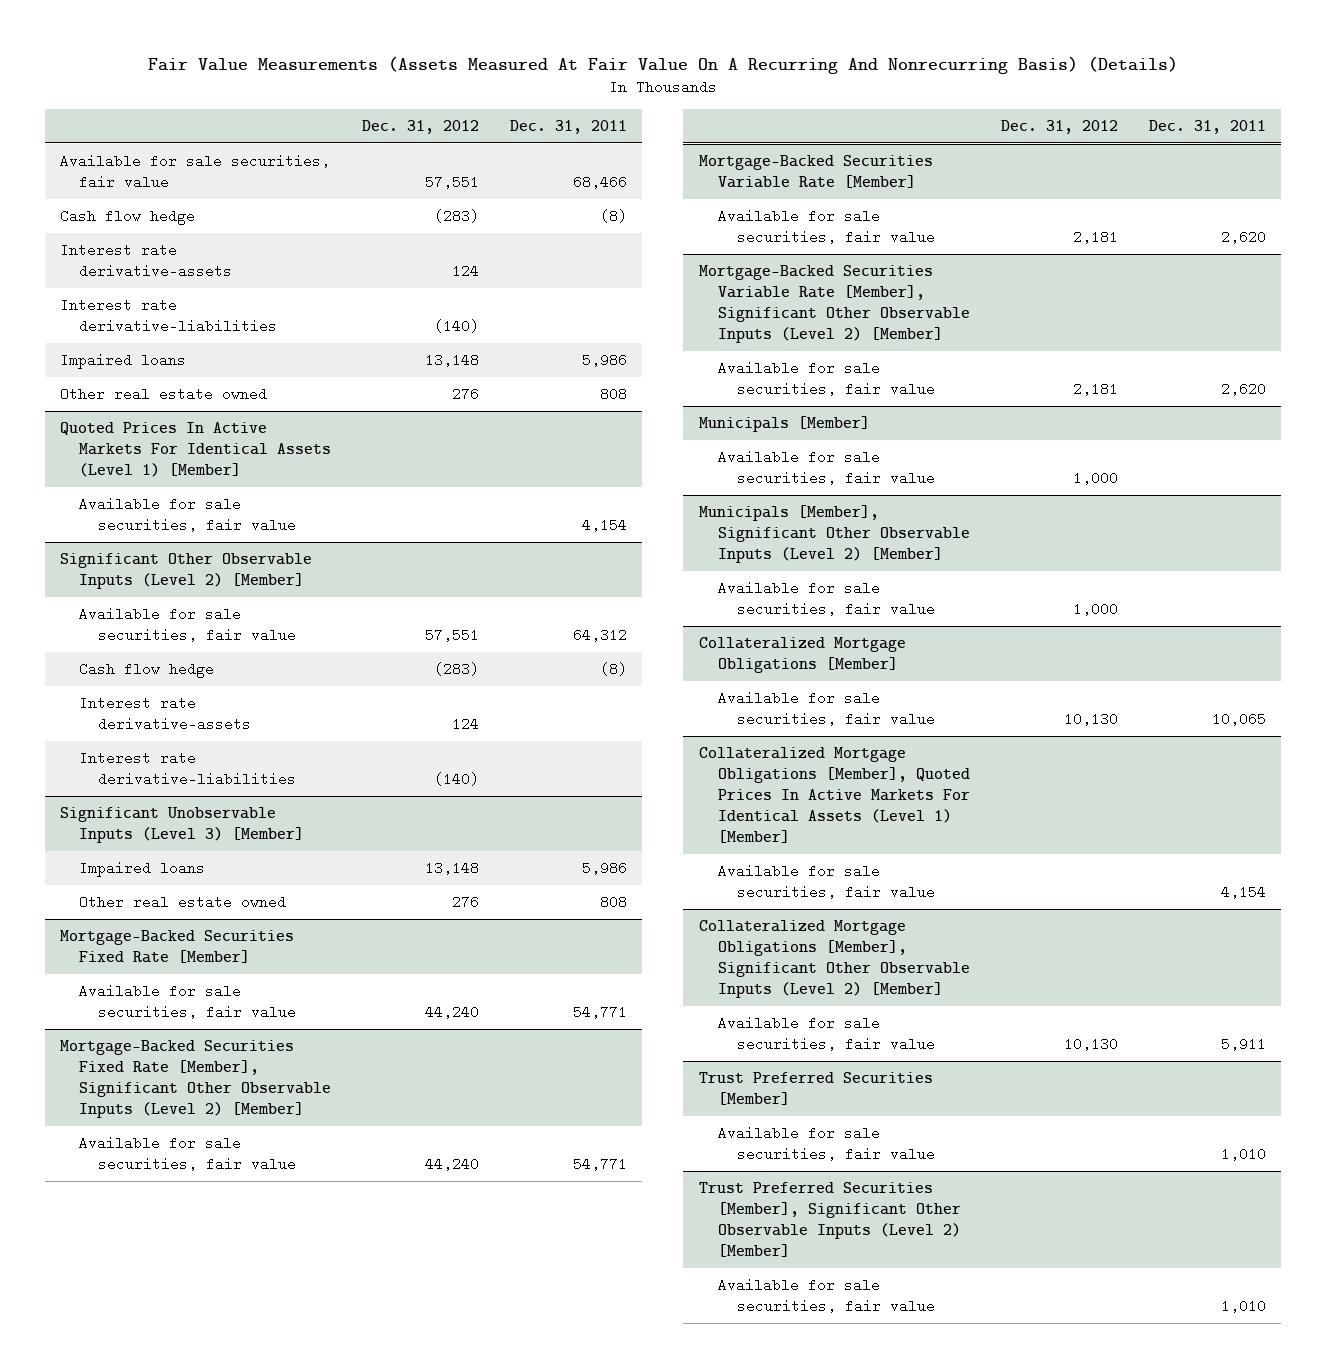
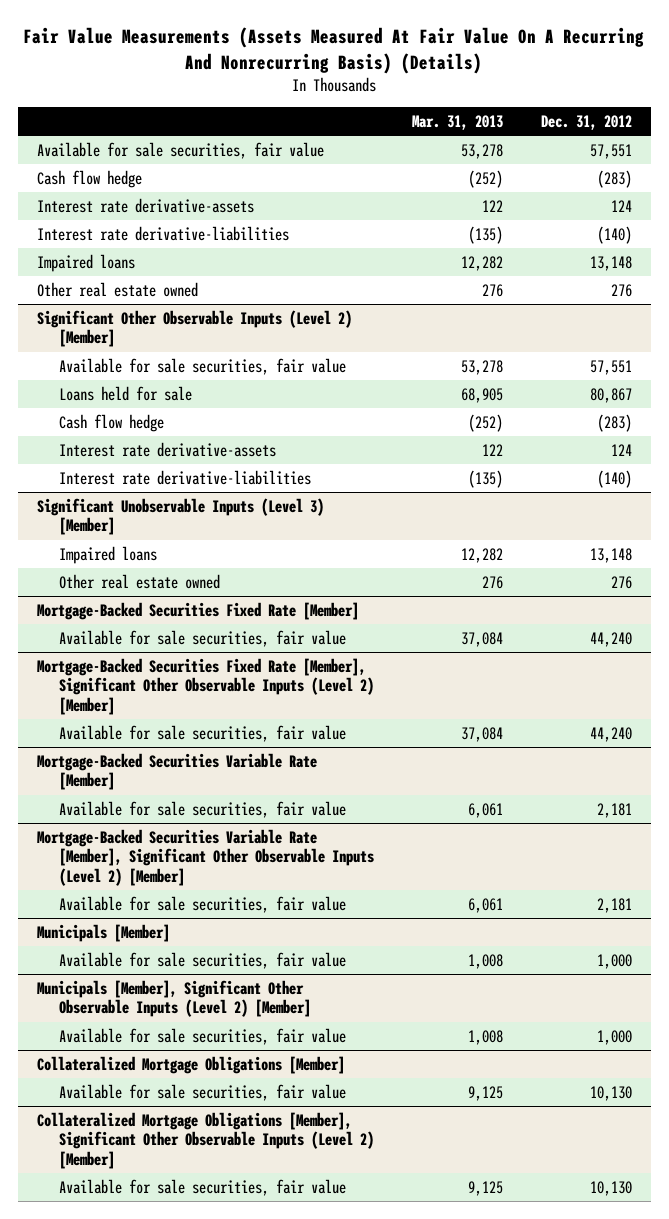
[509,119,627,134] Dec. 31, 2011 -> none
none -> [411,114,503,130] Mar. 31, 2013
[60,422,332,478] Quoted Prices In Active Markets For Identical Assets (Level 1) [Member] -> none
[79,497,297,533] Available for sale securities, fair value -> none
none -> [59,385,193,401] Loans held for sale
[698,747,970,844] Collateralized Mortgage Obligations [Member], Quoted Prices In Active Markets For Identical Assets (Level 1) [Member] -> none
[717,864,935,900] Available for sale securities, fair value -> none
[698,1072,933,1106] Trust Preferred Securities [Member] -> none
[717,1126,935,1162] Available for sale securities, fair value -> none
[698,1182,961,1258] Trust Preferred Securities [Member], Significant Other Observable Inputs (Level 2) [Member] -> none
[717,1278,935,1314] Available for sale securities, fair value -> none

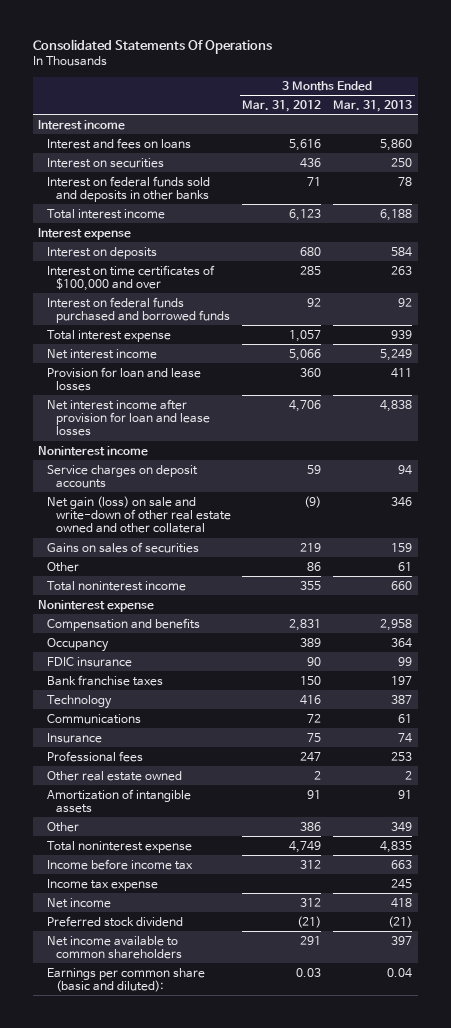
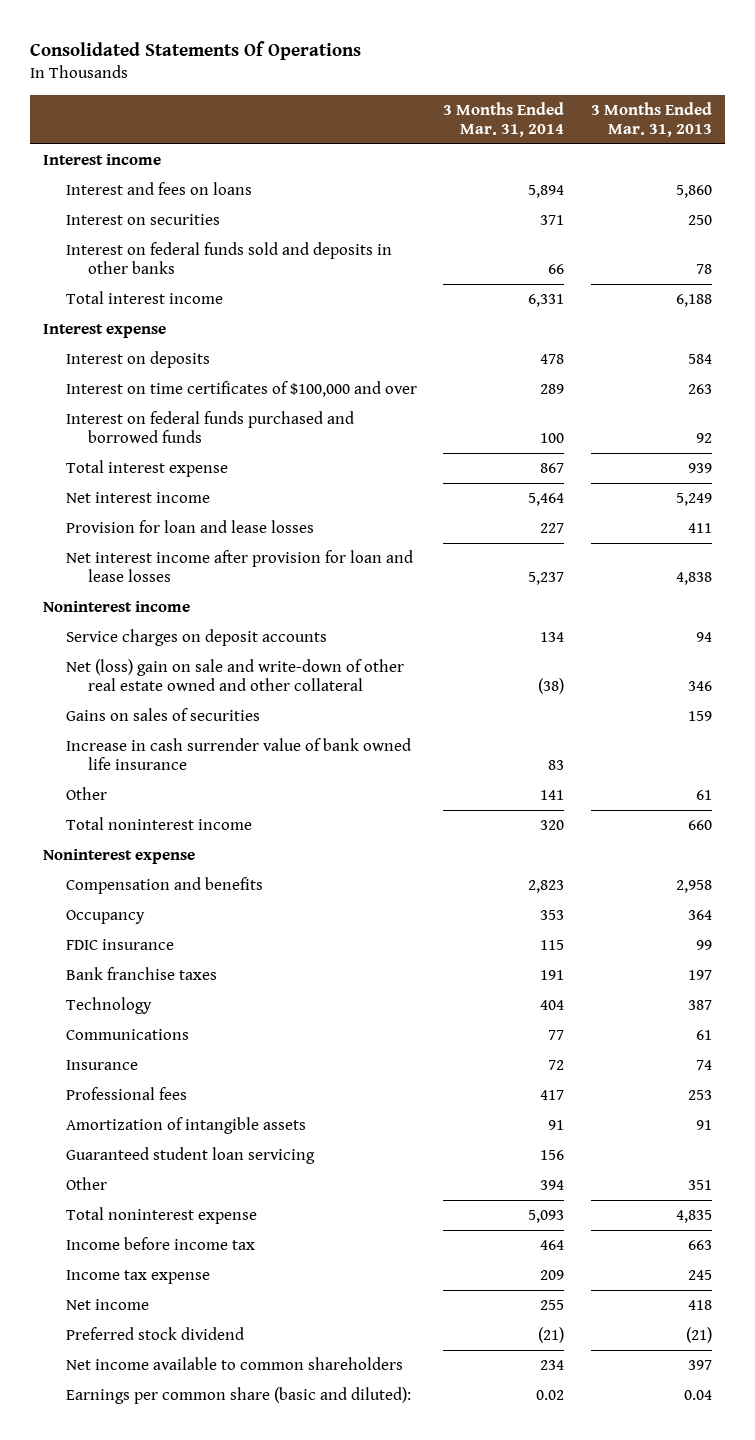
[242,100,322,113] Mar. 31, 2012 -> none
none -> [443,101,565,138] 3 Months Ended Mar. 31, 2014
[47,495,231,534] Net gain (loss) on sale and write-down of other real estate owned and other collateral -> [65,659,404,692] Net (loss) gain on sale and write-down of other real estate owned and other collateral
none -> [65,738,411,771] Increase in cash surrender value of bank owned life insurance
[47,770,183,781] Other real estate owned -> none
none -> [65,1147,315,1165] Guaranteed student loan servicing
[391,821,413,832] 349 -> [687,1180,712,1191] 351

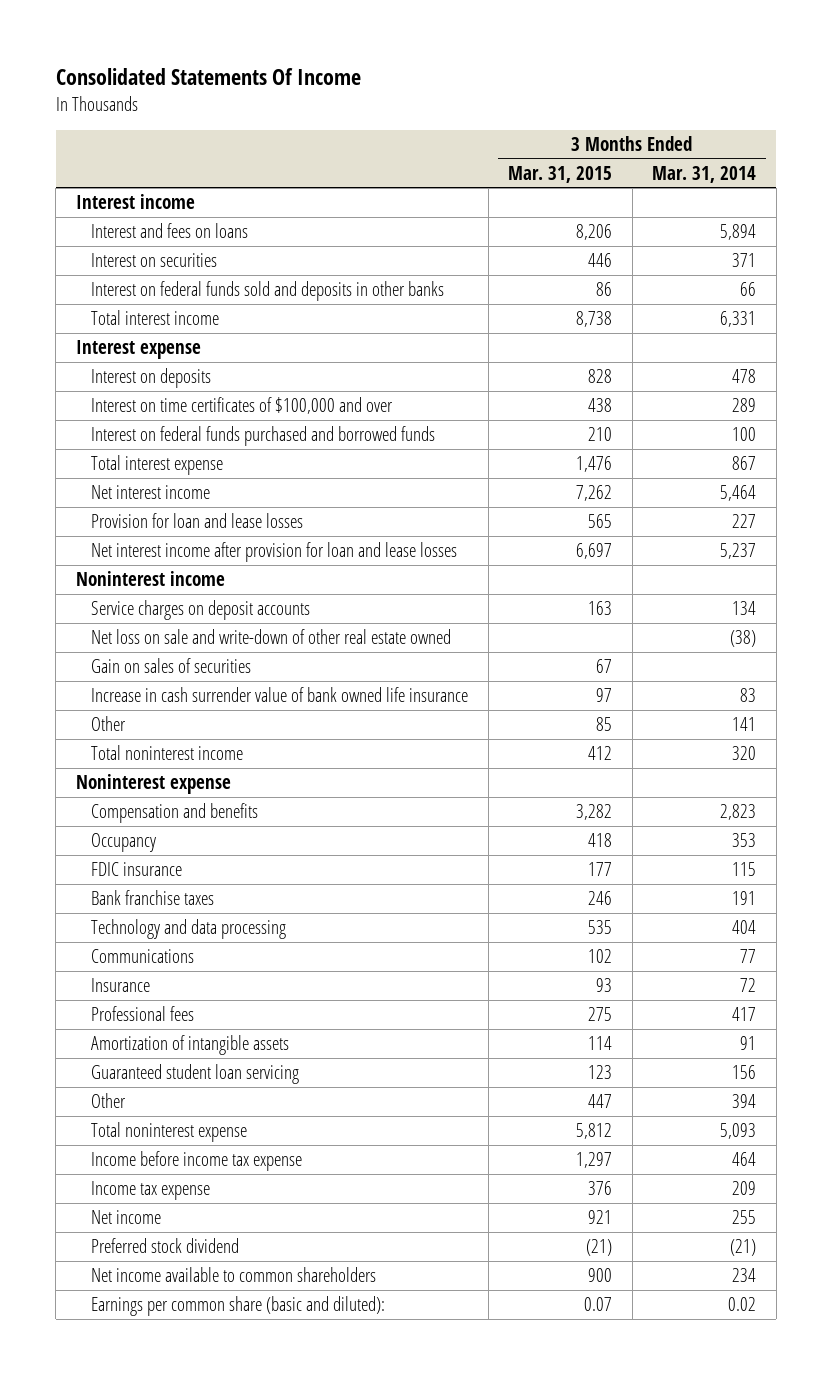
[30,40,362,60] Consolidated Statements Of Operations -> [55,68,361,86] Consolidated Statements Of Income
[590,101,712,138] 3 Months Ended Mar. 31, 2013 -> none
none -> [508,165,613,183] Mar. 31, 2015
[65,659,404,692] Net (loss) gain on sale and write-down of other real estate owned and other collateral -> [91,629,452,645] Net loss on sale and write-down of other real estate owned
[65,708,260,722] Gains on sales of securities -> [91,658,252,674] Gain on sales of securities
[65,997,152,1015] Technology -> [91,919,287,940] Technology and data processing
[65,1237,255,1251] Income before income tax -> [91,1151,303,1172] Income before income tax expense

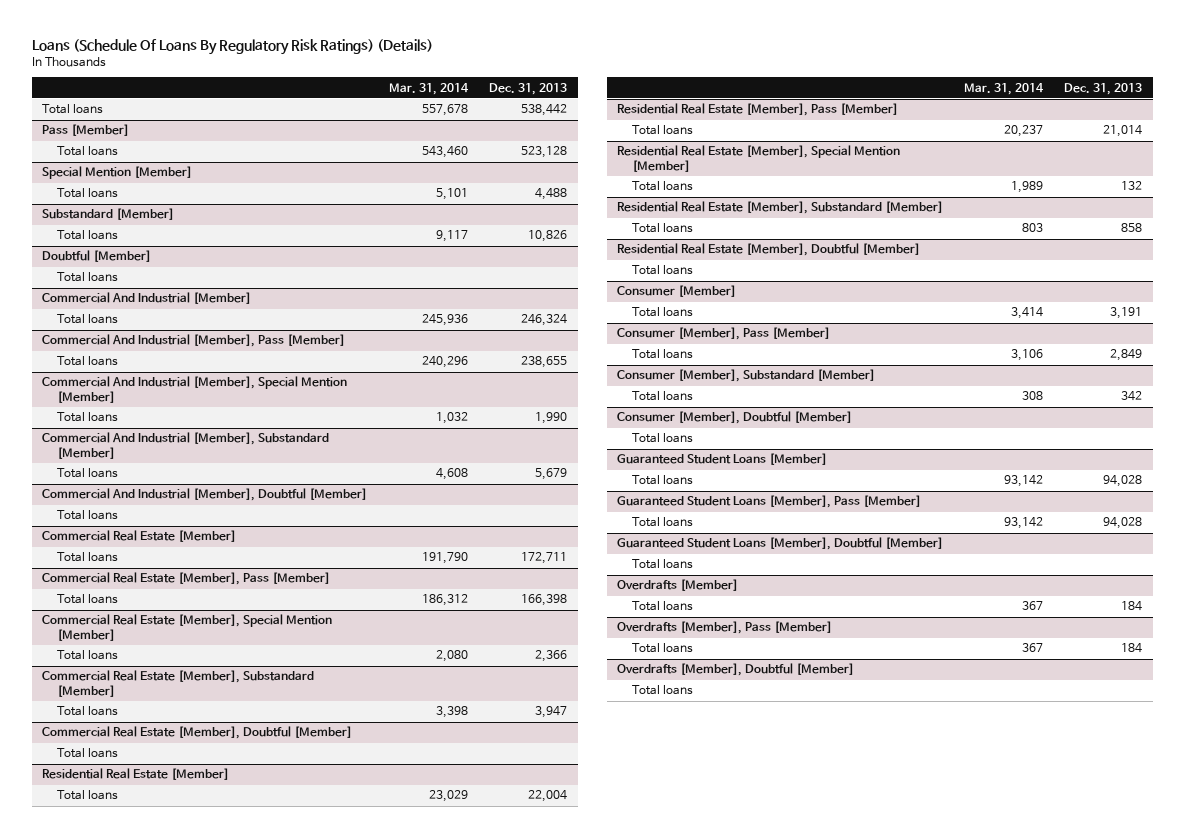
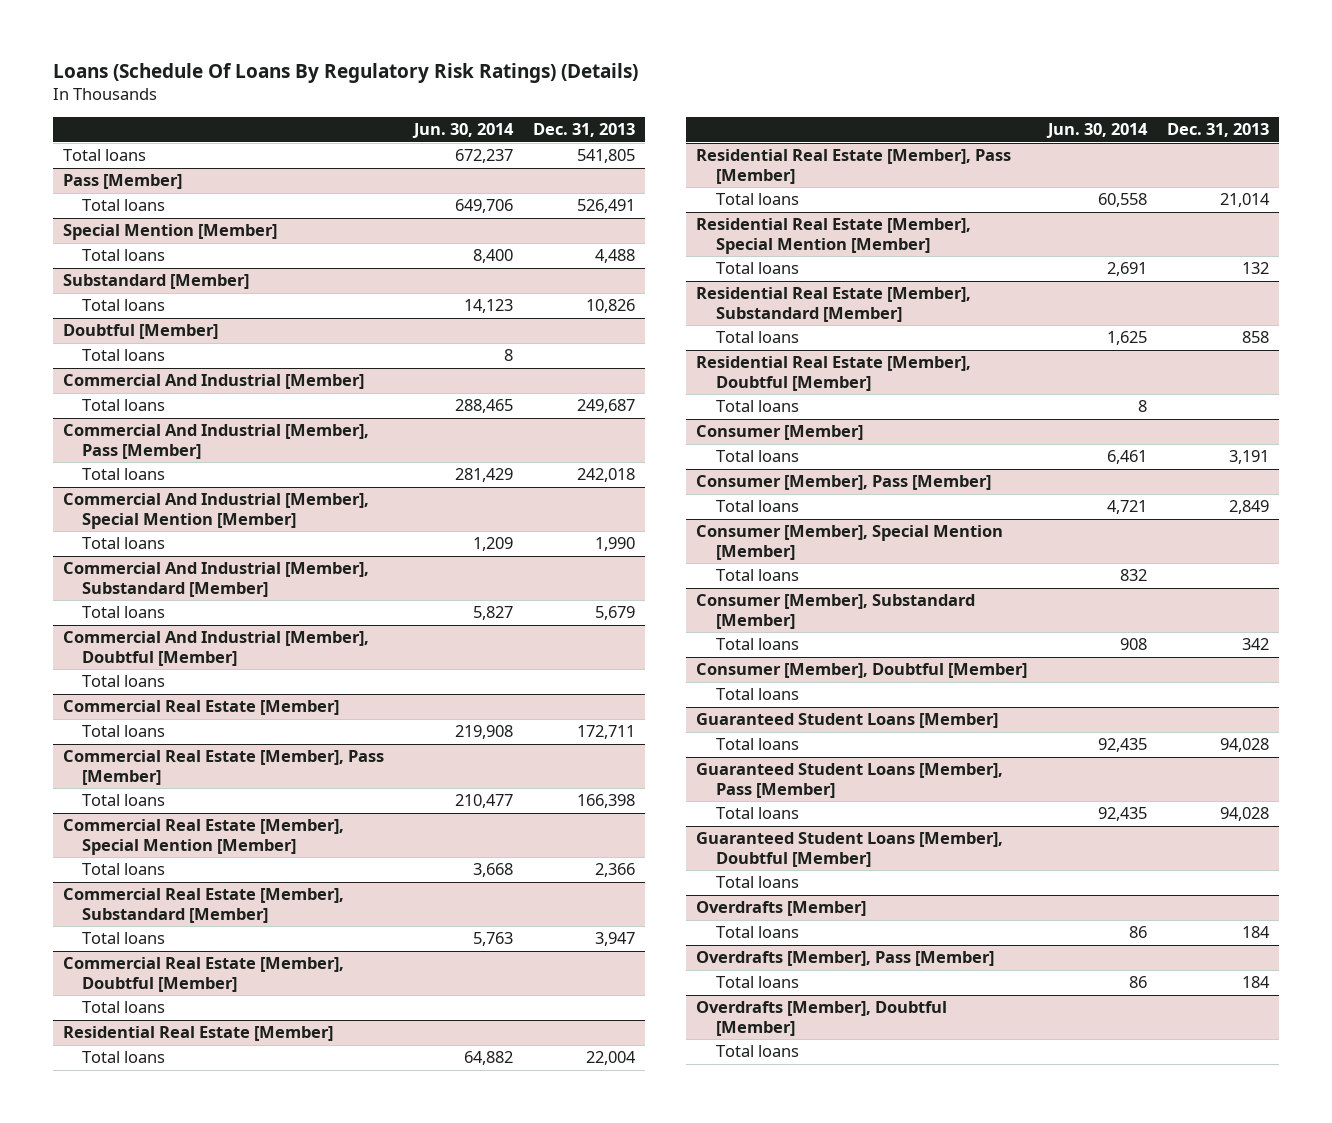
[389,82,470,95] Mar. 31, 2014 -> none
none -> [412,123,515,139] Jun. 30, 2014
[521,104,568,117] 538,442 -> [577,149,636,164] 541,805
[521,146,568,159] 523,128 -> [577,199,636,214] 526,491
[521,314,568,327] 246,324 -> [577,399,636,414] 249,687
[521,356,568,369] 238,655 -> [577,468,636,483] 242,018
none -> [696,525,1004,560] Consumer [Member], Special Mention [Member]
none -> [715,569,799,582] Total loans

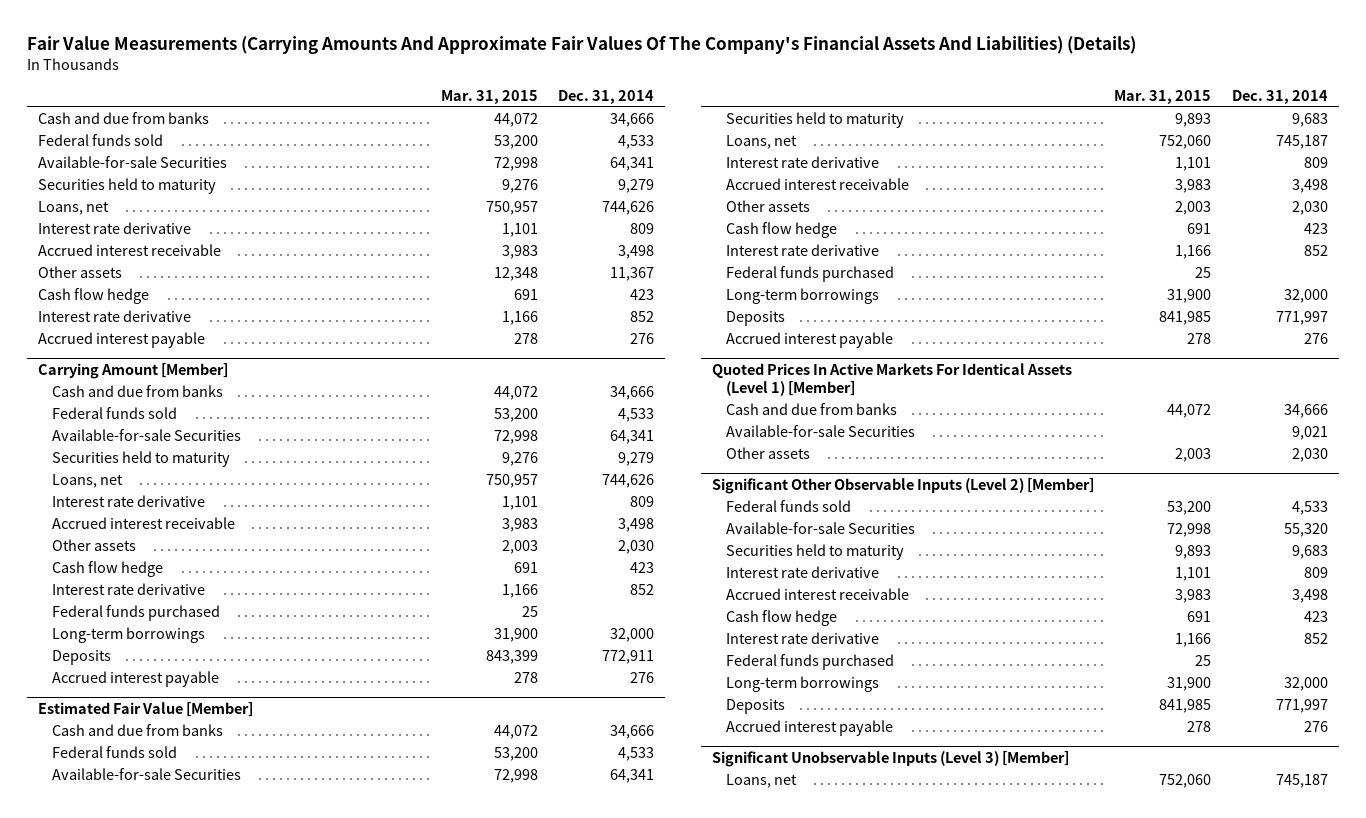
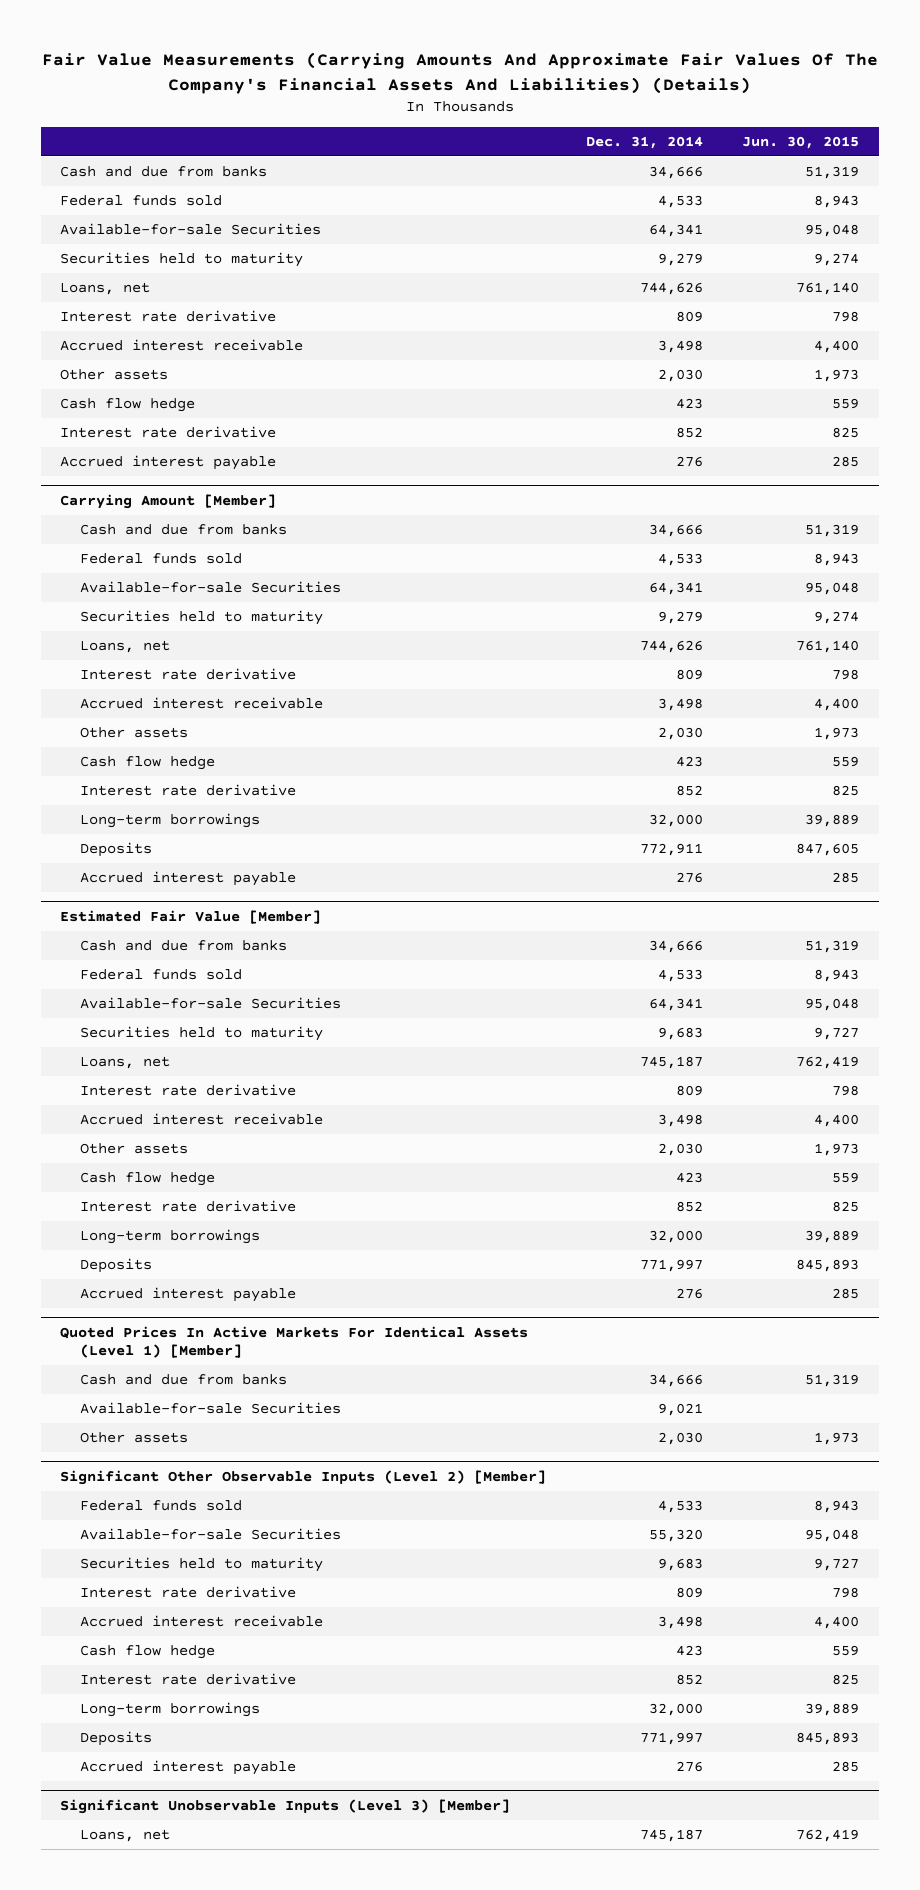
[440,89,538,104] Mar. 31, 2015 -> none
none -> [742,135,860,149] Jun. 30, 2015
[610,267,655,282] 11,367 -> [657,369,703,383] 2,030
[51,605,220,622] Federal funds purchased -> none
[725,266,894,283] Federal funds purchased -> none
[725,654,894,671] Federal funds purchased -> none

